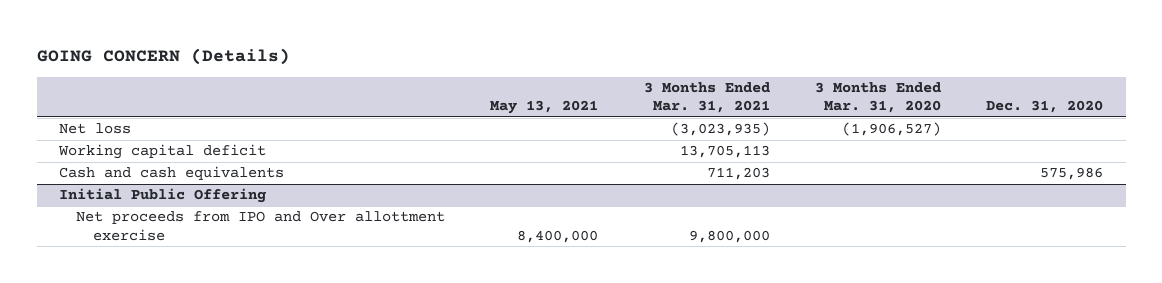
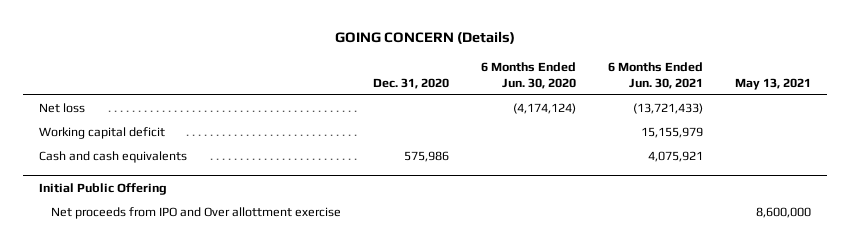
[643,82,770,114] 3 Months Ended Mar. 31, 2021 -> none
[814,82,941,114] 3 Months Ended Mar. 31, 2020 -> none
none -> [481,62,577,89] 6 Months Ended Jun. 30, 2020
none -> [608,62,704,89] 6 Months Ended Jun. 30, 2021
[517,229,599,243] 8,400,000 -> [756,207,812,219] 8,600,000

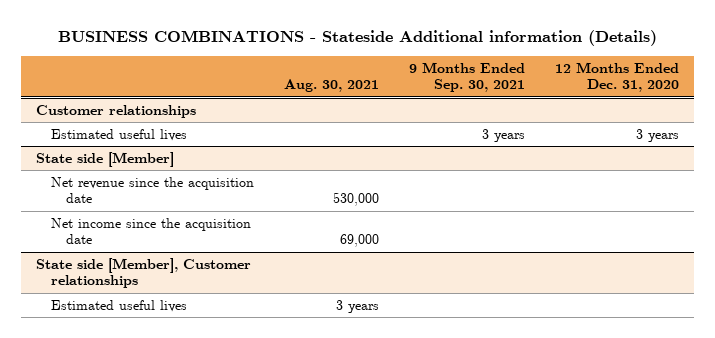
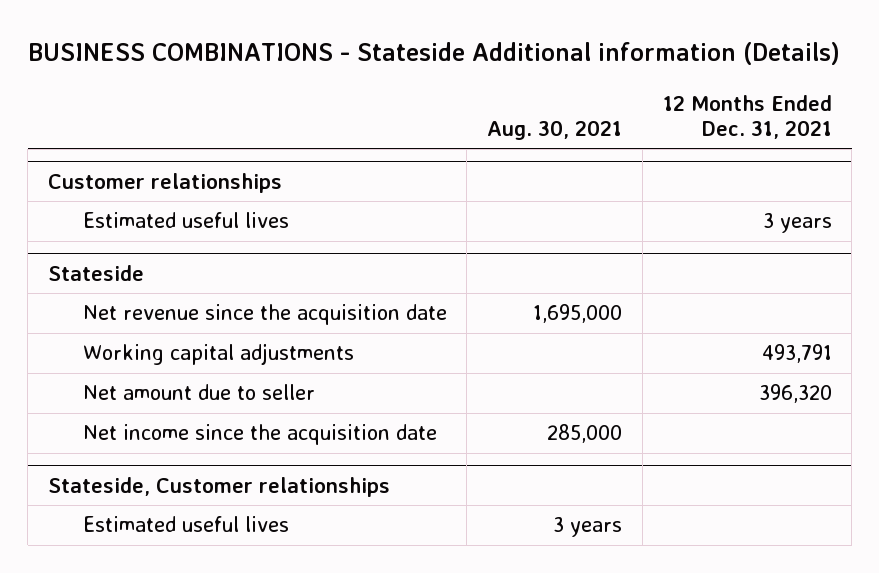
[409,61,526,93] 9 Months Ended Sep. 30, 2021 -> none
[555,61,680,93] 12 Months Ended Dec. 31, 2020 -> none
none -> [662,94,832,140] 12 Months Ended Dec. 31, 2021
[35,151,174,167] State side [Member] -> [47,264,144,281] Stateside
[333,192,380,207] 530,000 -> [533,304,623,324] 1,695,000
none -> [82,343,354,366] Working capital adjustments
none -> [82,384,315,401] Net amount due to seller
[340,234,380,248] 69,000 -> [547,424,623,444] 285,000
[35,257,251,289] State side [Member], Customer relationships -> [47,476,390,497] Stateside, Customer relationships

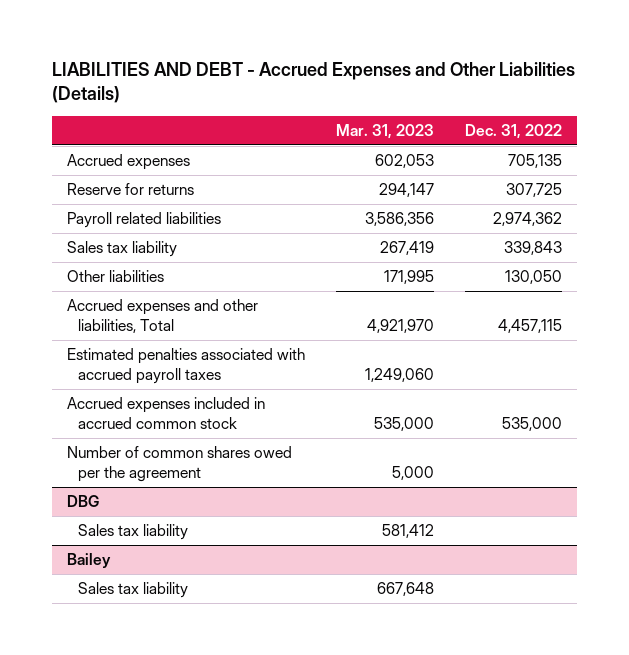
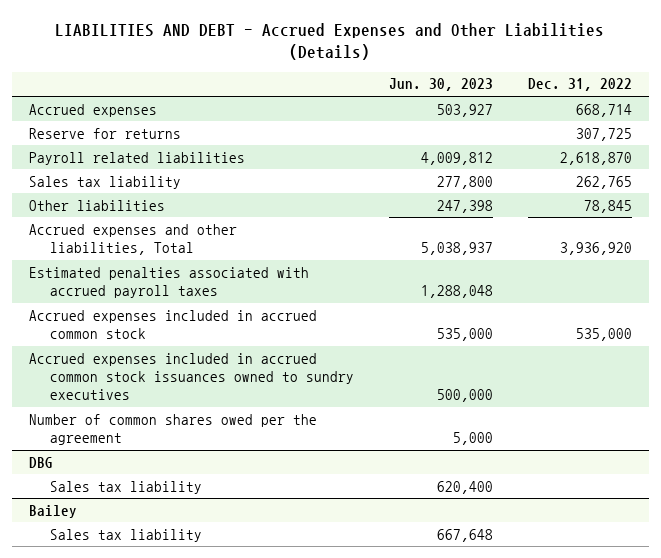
[335,123,434,139] Mar. 31, 2023 -> none
none -> [388,78,493,92] Jun. 30, 2023
[507,154,562,169] 705,135 -> [575,103,632,117] 668,714
[492,212,562,227] 2,974,362 -> [559,151,632,165] 2,618,870
[503,241,562,256] 339,843 -> [575,175,632,189] 262,765
[504,270,562,285] 130,050 -> [583,199,632,213] 78,845
[497,318,562,333] 4,457,115 -> [559,242,632,256] 3,936,920
none -> [29,352,354,401] Accrued expenses included in accrued common stock issuances owned to sundry executives

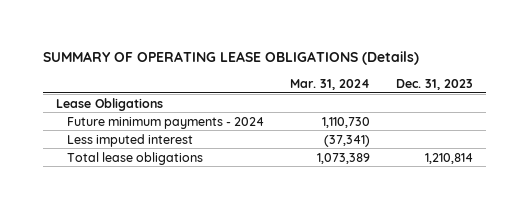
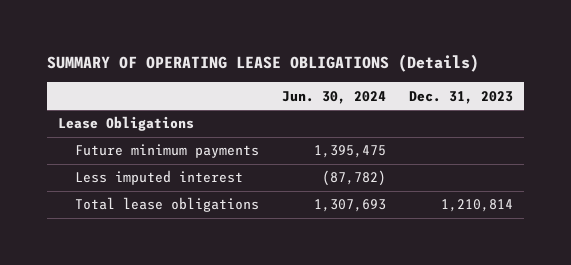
[290,78,371,90] Mar. 31, 2024 -> none
none -> [281,90,386,104] Jun. 30, 2024
[67,116,265,129] Future minimum payments - 2024 -> [74,144,259,159] Future minimum payments

